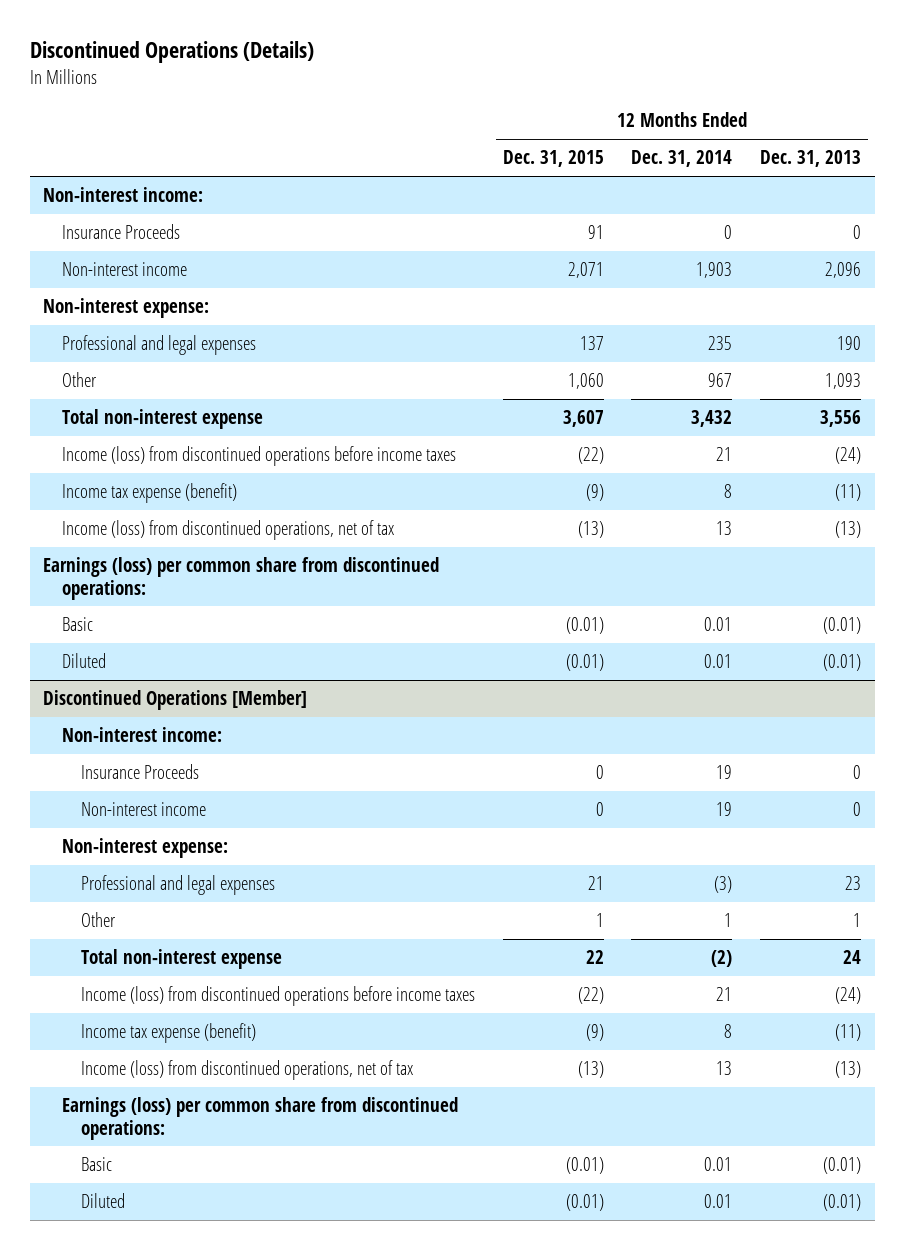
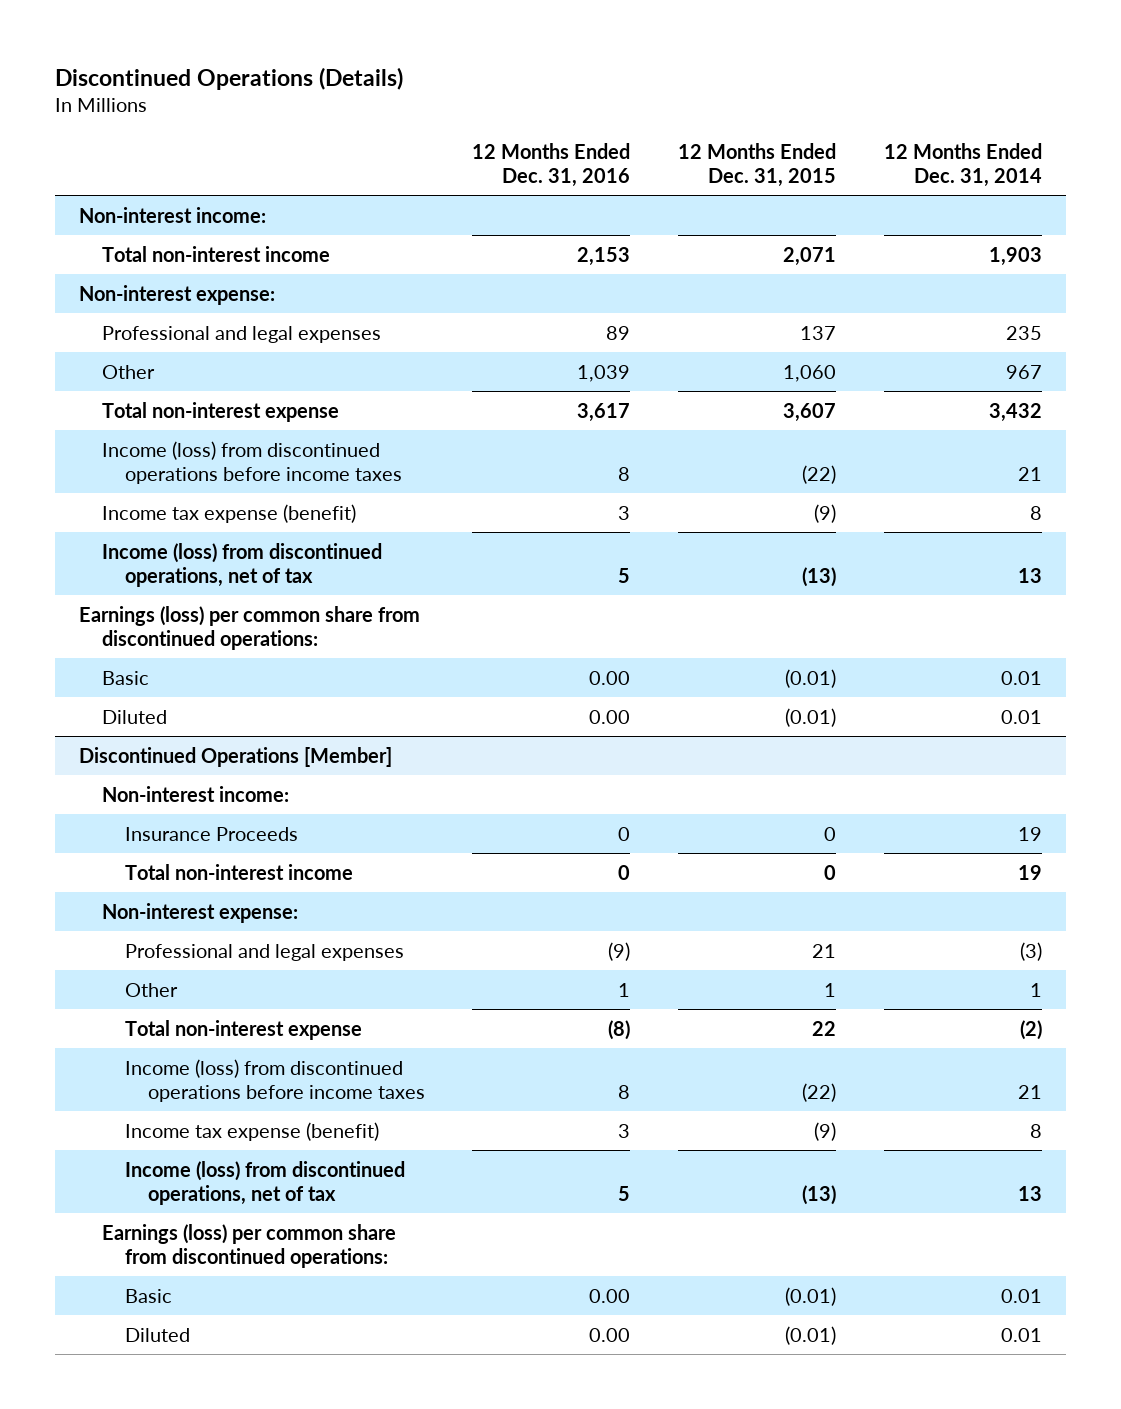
[760,150,862,168] Dec. 31, 2013 -> none
none -> [472,142,631,188] 12 Months Ended Dec. 31, 2016
[62,224,181,240] Insurance Proceeds -> none
[62,262,188,277] Non-interest income -> [101,245,330,262] Total non-interest income
[81,802,207,817] Non-interest income -> [124,863,353,880] Total non-interest income

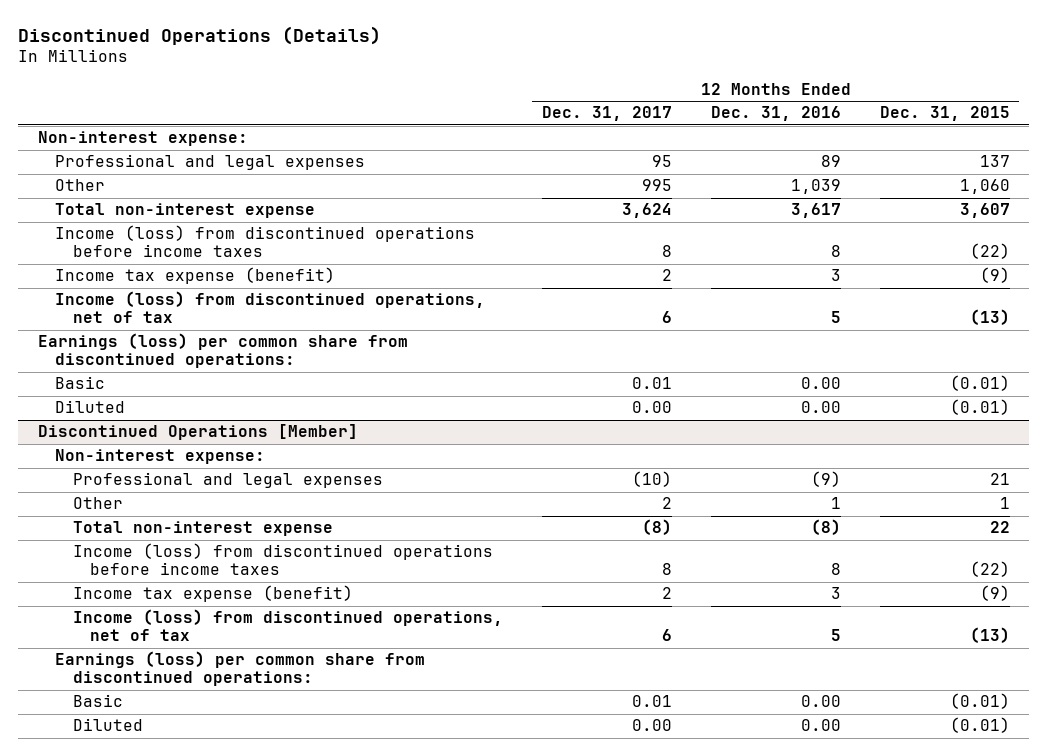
[883,142,1042,188] 12 Months Ended Dec. 31, 2014 -> none
none -> [541,106,672,122] Dec. 31, 2017
[78,206,266,223] Non-interest income: -> none
[101,245,330,262] Total non-interest income -> none
[101,785,289,802] Non-interest income: -> none
[124,826,298,841] Insurance Proceeds -> none
[124,863,353,880] Total non-interest income -> none

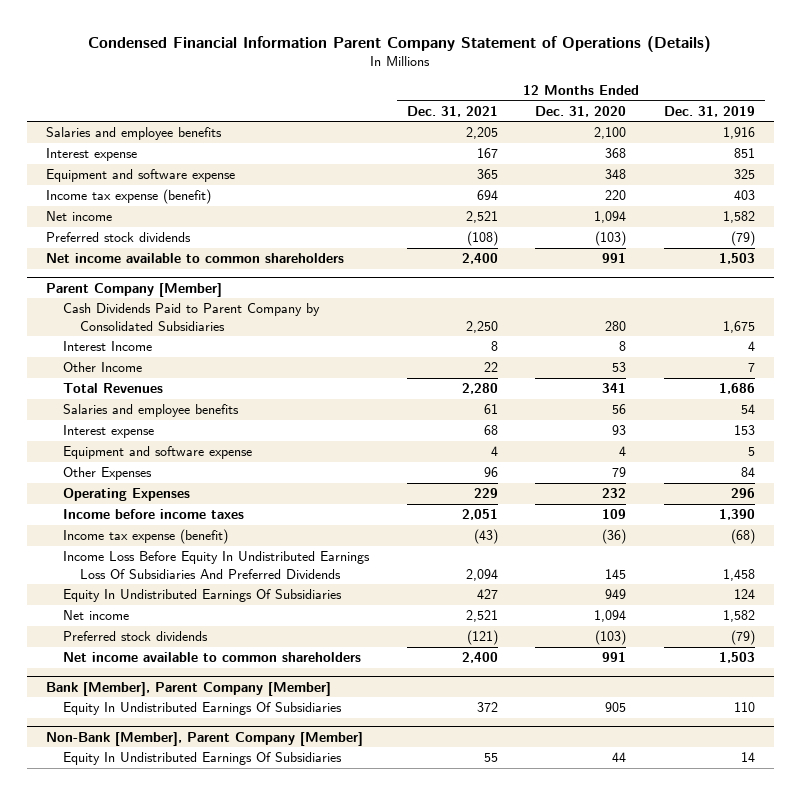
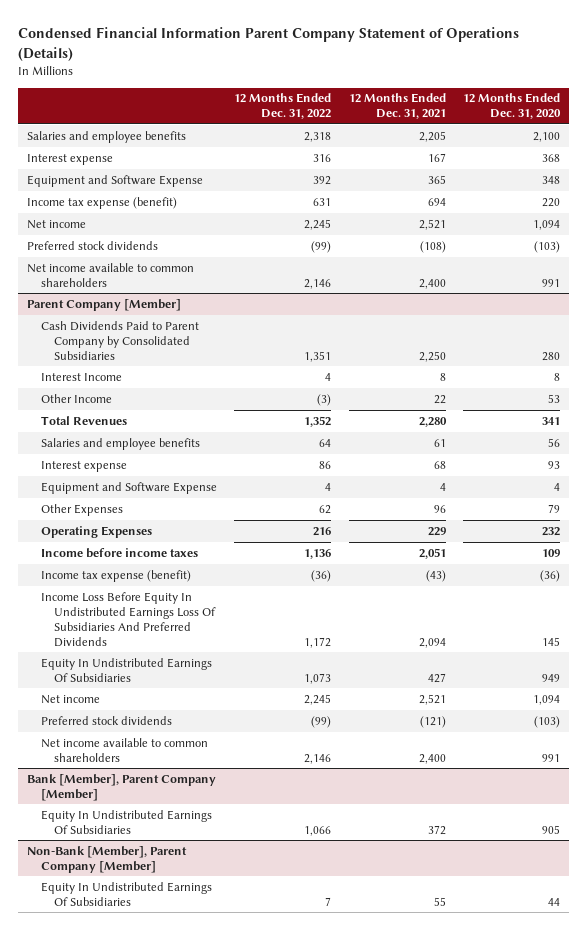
[664,105,756,117] Dec. 31, 2019 -> none
none -> [234,93,332,120] 12 Months Ended Dec. 31, 2022
[45,169,235,183] Equipment and software expense -> [26,174,203,187] Equipment and Software Expense
[62,446,252,460] Equipment and software expense -> [40,481,217,494] Equipment and Software Expense

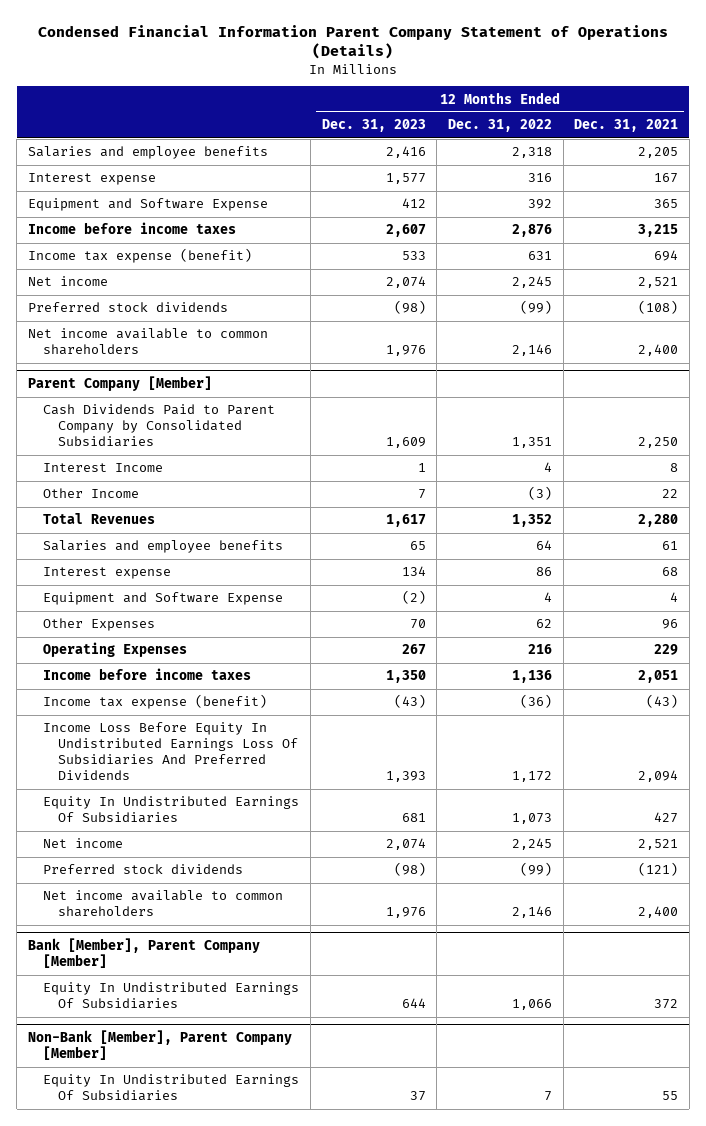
[463,93,562,120] 12 Months Ended Dec. 31, 2020 -> none
none -> [321,119,426,133] Dec. 31, 2023
none -> [27,222,236,235] Income before income taxes

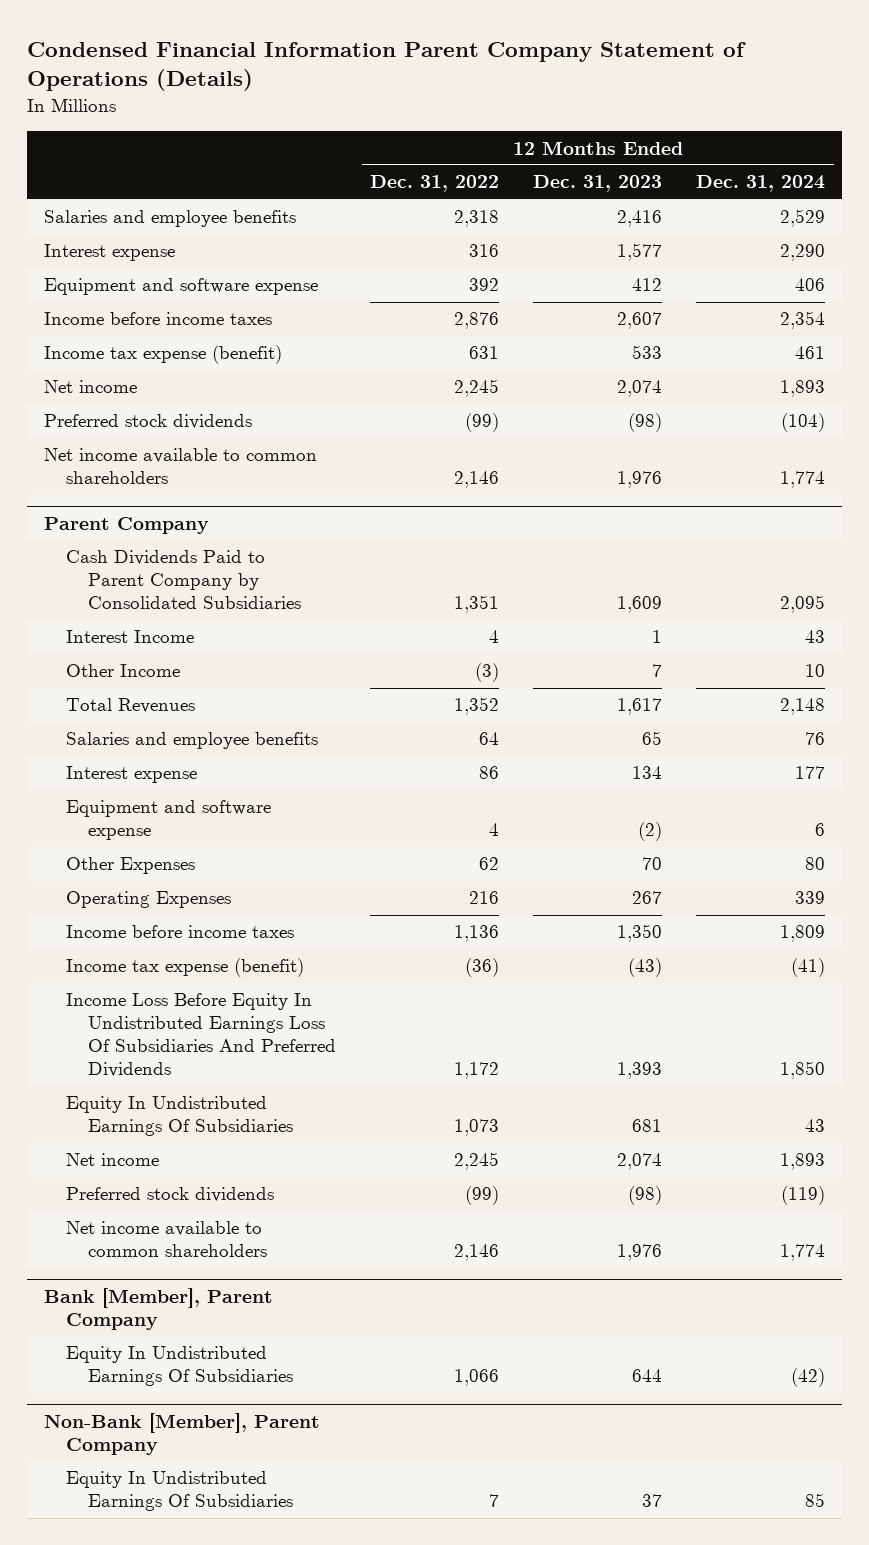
[574,119,679,133] Dec. 31, 2021 -> none
none -> [696,175,826,193] Dec. 31, 2024
[27,198,268,212] Equipment and Software Expense -> [44,278,319,296] Equipment and software expense
[27,376,212,392] Parent Company [Member] -> [44,516,210,534] Parent Company
[43,592,284,606] Equipment and Software Expense -> [66,800,272,841] Equipment and software expense
[27,938,260,969] Bank [Member], Parent Company [Member] -> [44,1287,274,1330] Bank [Member], Parent Company
[27,1030,292,1061] Non-Bank [Member], Parent Company [Member] -> [44,1412,321,1455] Non-Bank [Member], Parent Company

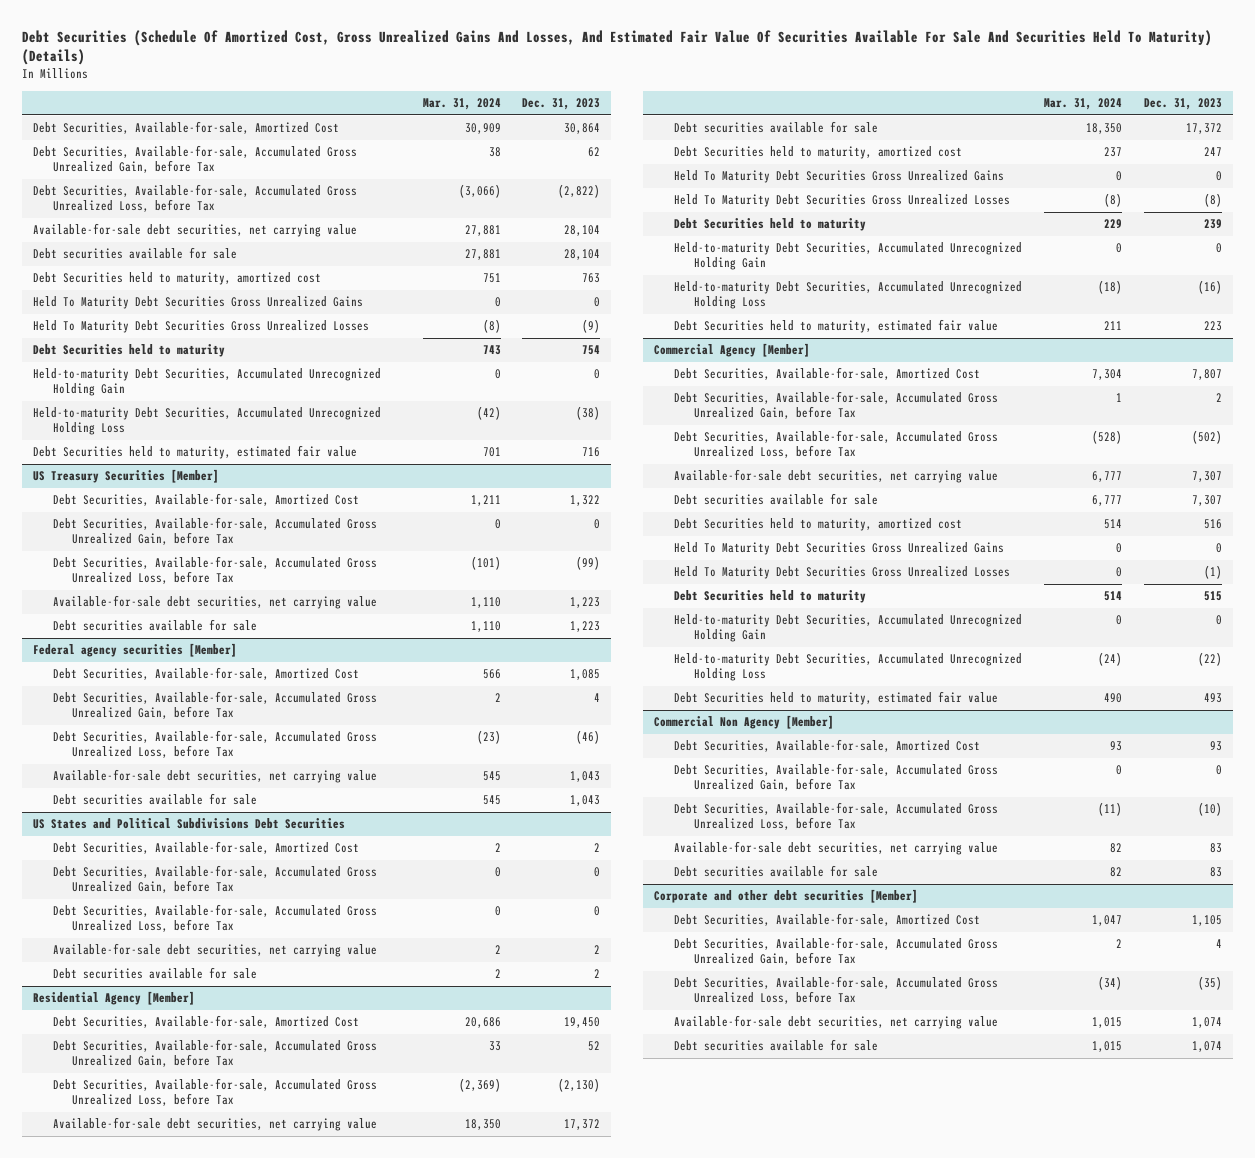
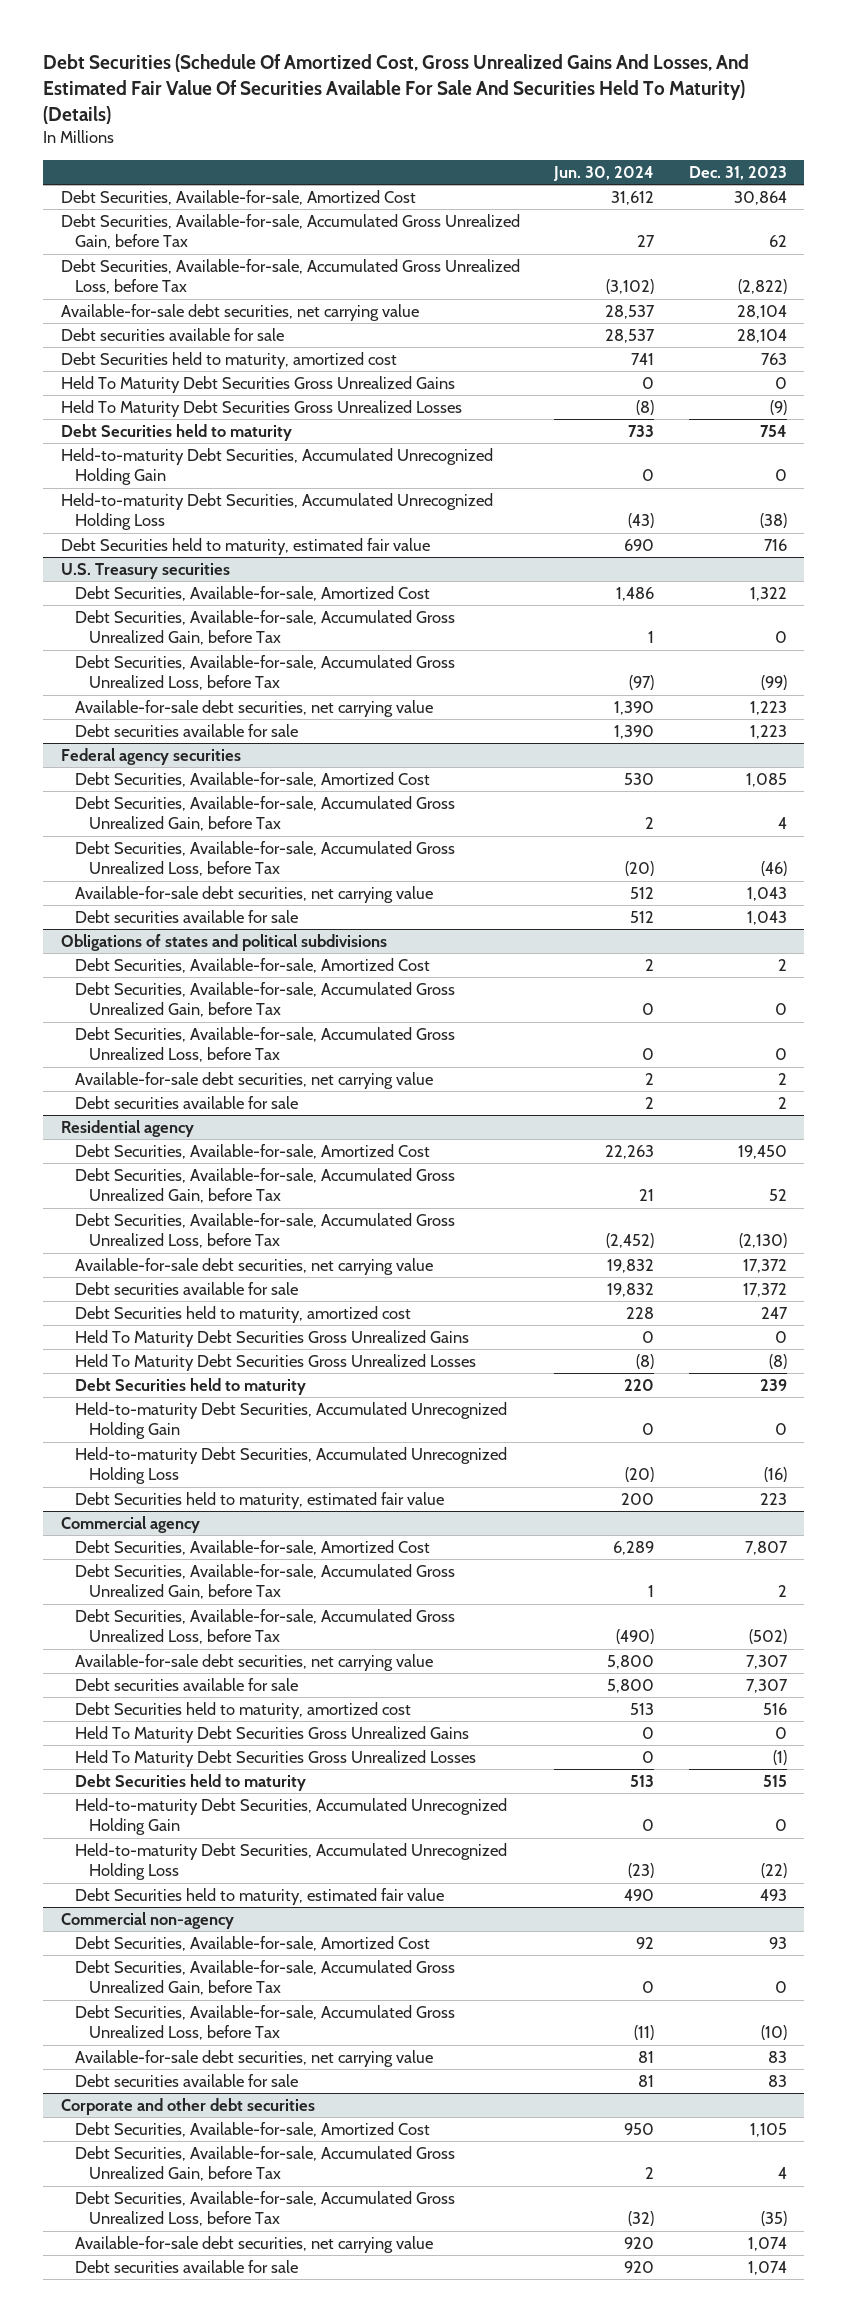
[422,98,501,111] Mar. 31, 2024 -> none
none -> [553,165,655,181] Jun. 30, 2024
[32,469,219,484] US Treasury Securities [Member] -> [60,563,230,580] U.S. Treasury securities
[32,643,237,658] Federal agency securities [Member] -> [60,748,241,766] Federal agency securities
[32,818,345,830] US States and Political Subdivisions Debt Securities -> [60,934,387,952] Obligations of states and political subdivisions
[32,991,195,1006] Residential Agency [Member] -> [60,1120,194,1138] Residential agency
[654,343,811,358] Commercial Agency [Member] -> [60,1516,200,1534] Commercial agency
[654,715,835,730] Commercial Non Agency [Member] -> [60,1912,234,1930] Commercial non-agency
[654,889,919,904] Corporate and other debt securities [Member] -> [60,2098,315,2116] Corporate and other debt securities

